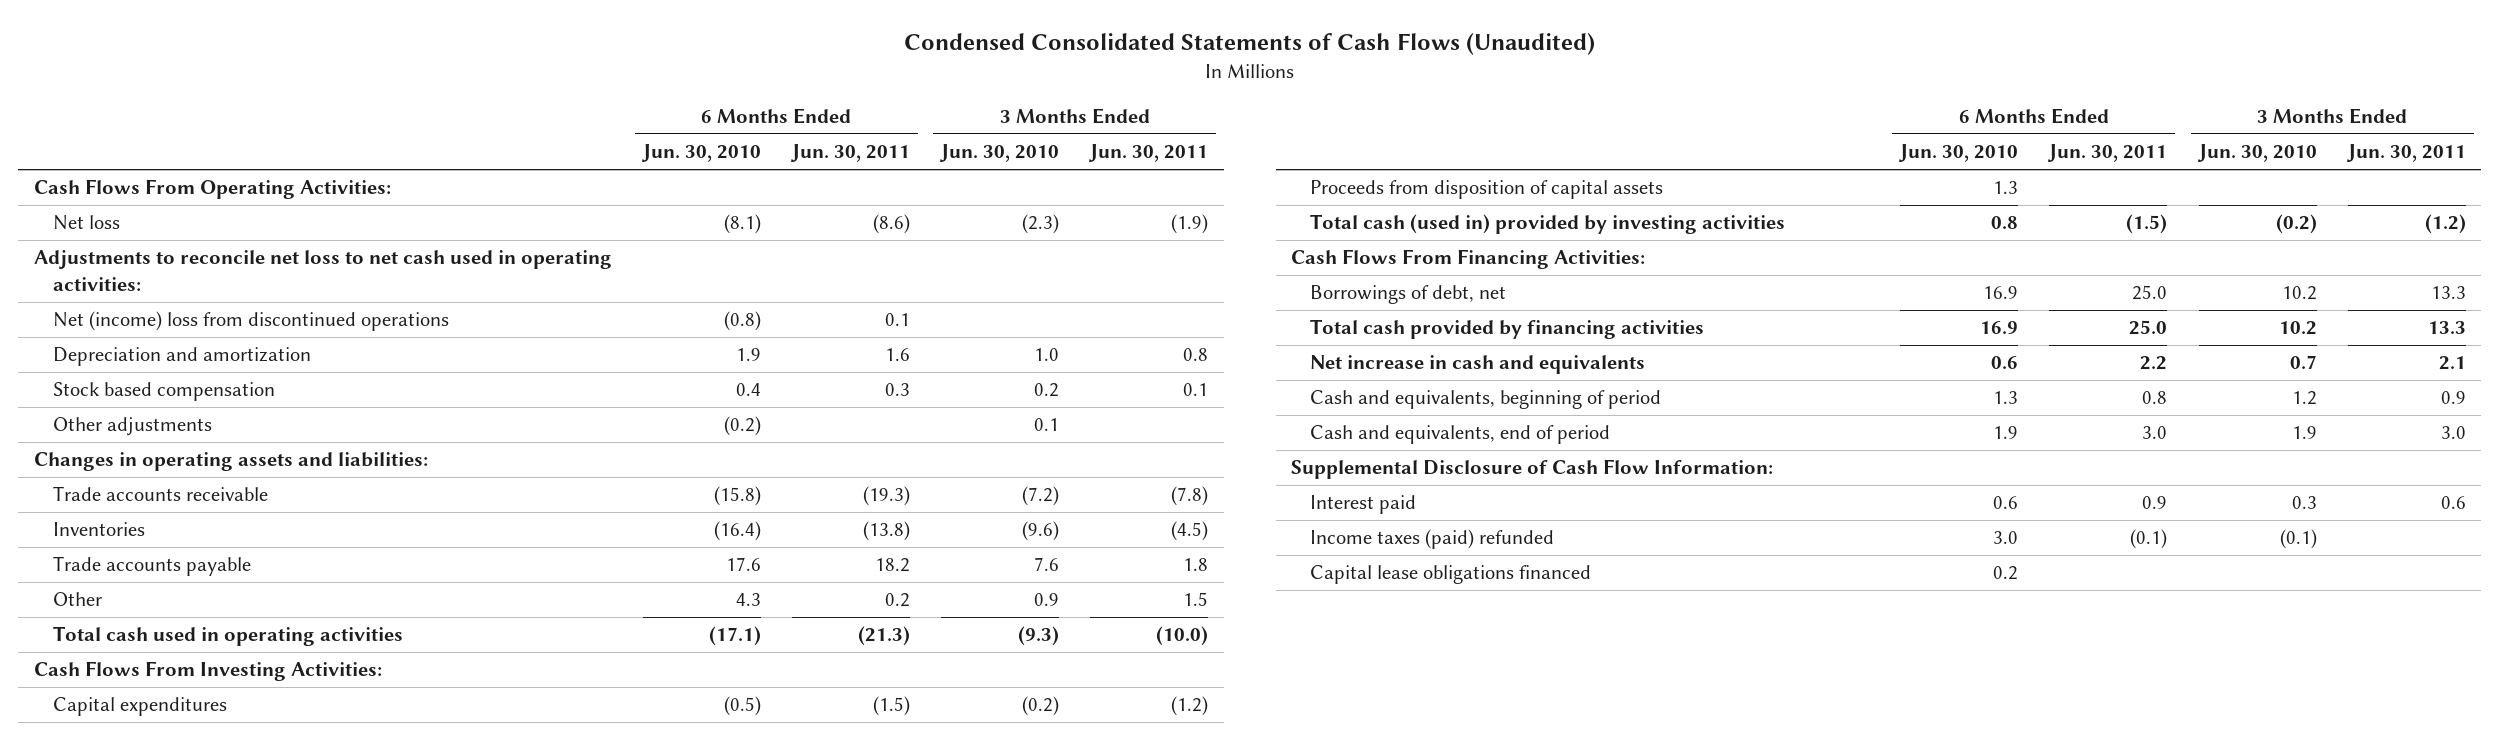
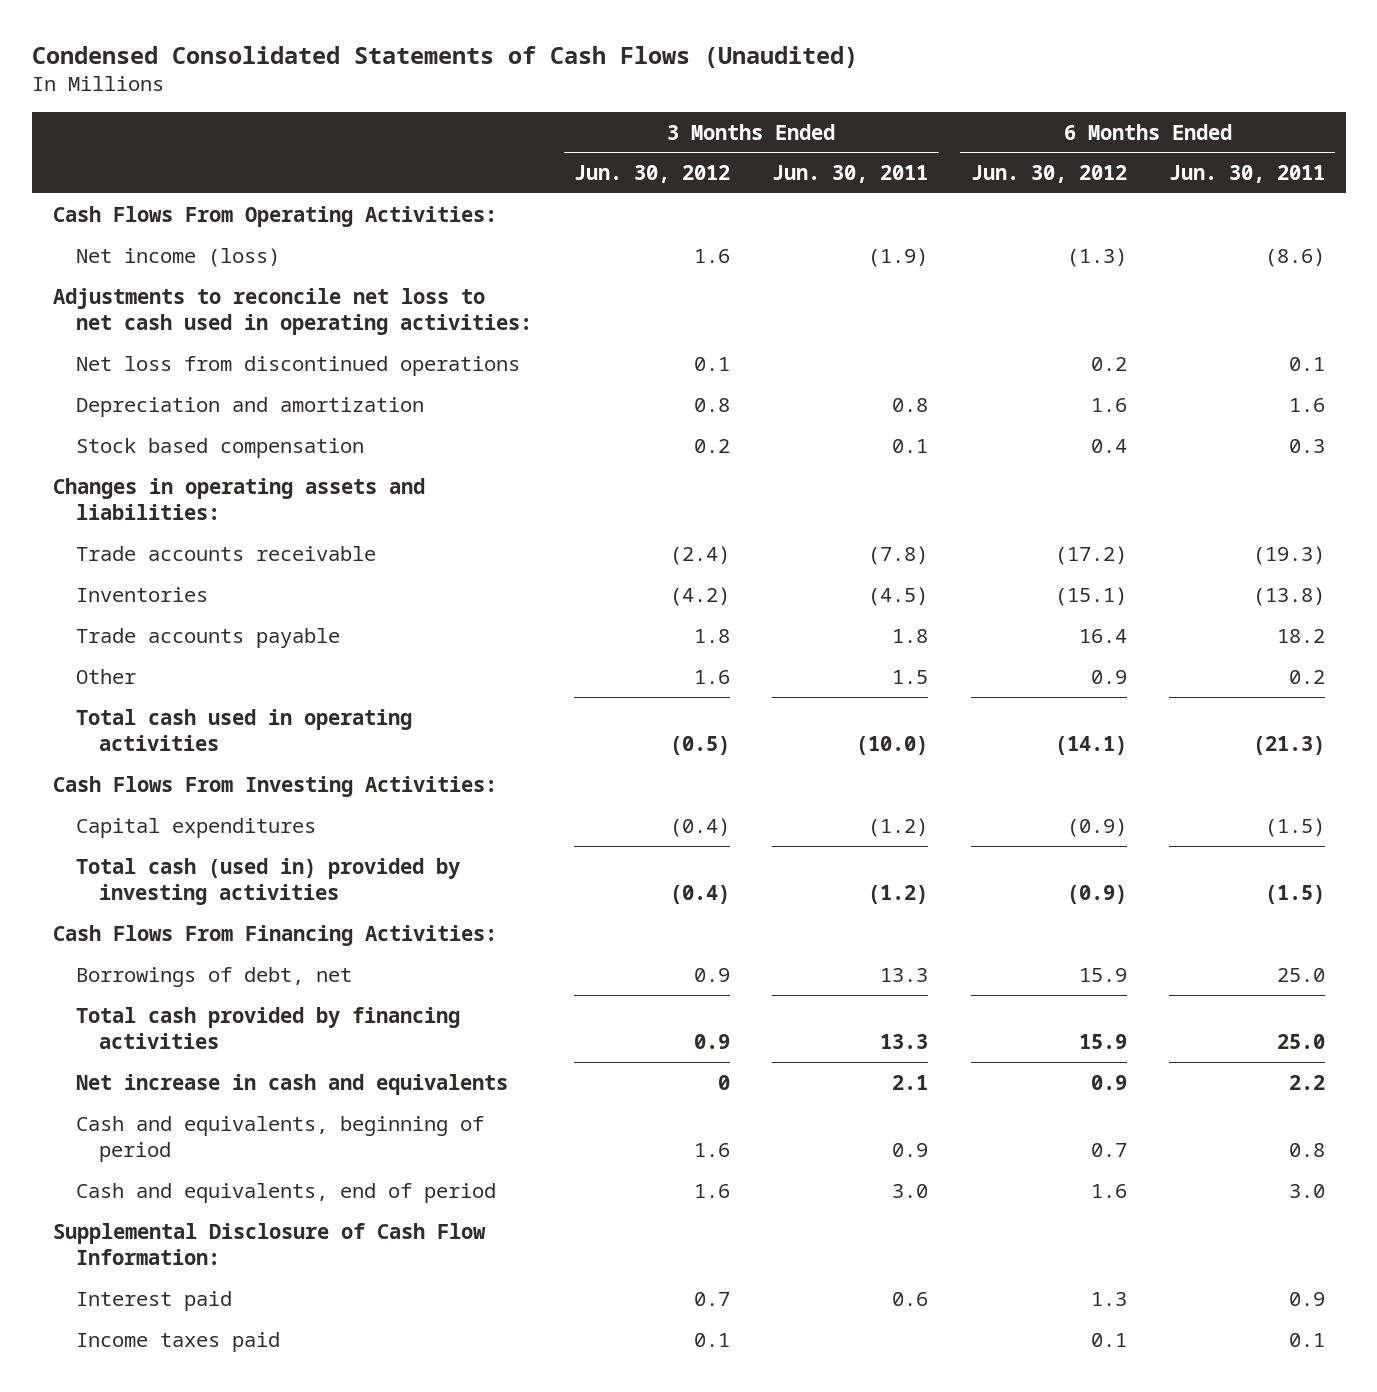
[640,144,761,163] Jun. 30, 2010 -> none
[939,144,1060,163] Jun. 30, 2010 -> none
none -> [574,165,731,184] Jun. 30, 2012
none -> [970,165,1127,184] Jun. 30, 2012
[52,215,120,231] Net loss -> [75,247,280,267] Net income (loss)
[52,311,449,332] Net (income) loss from discontinued operations -> [75,355,520,376] Net loss from discontinued operations
[52,417,212,437] Other adjustments -> none
[1310,180,1664,200] Proceeds from disposition of capital assets -> none
[1310,565,1592,585] Capital lease obligations financed -> none
[1310,529,1555,550] Income taxes (paid) refunded -> [75,1331,280,1352] Income taxes paid
[2130,529,2168,550] (0.1) -> [1288,1332,1325,1347] 0.1

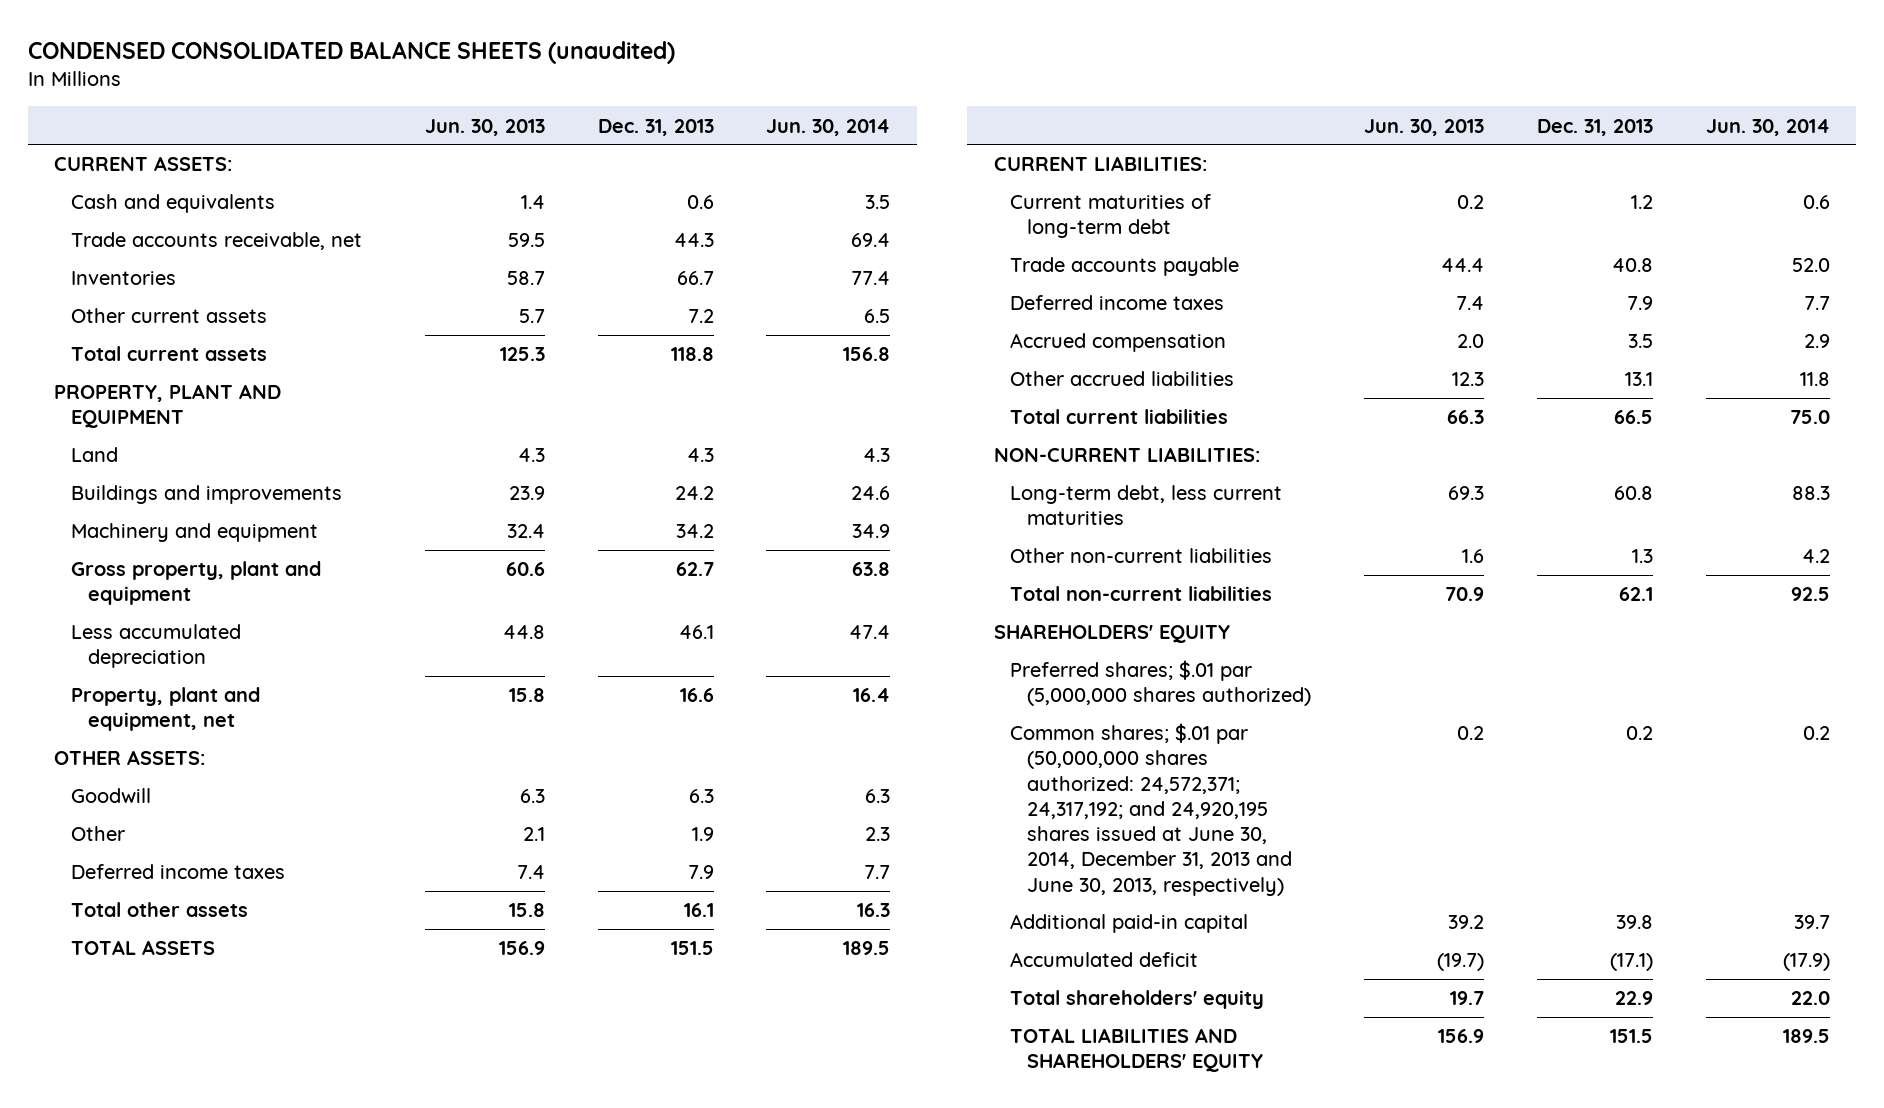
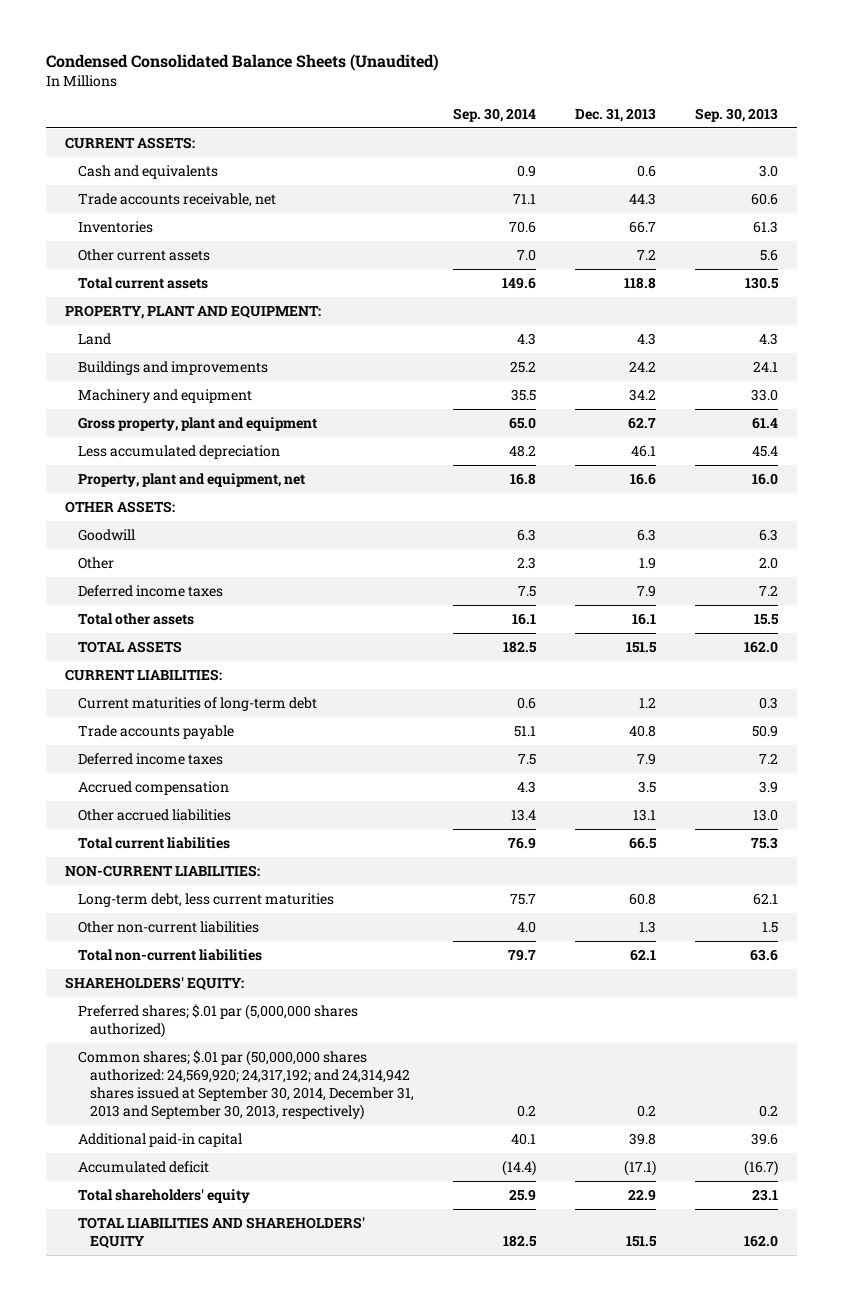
[27,41,675,65] CONDENSED CONSOLIDATED BALANCE SHEETS (unaudited) -> [45,54,439,72] Condensed Consolidated Balance Sheets (Unaudited)
[424,118,545,136] Jun. 30, 2013 -> none
[766,118,891,136] Jun. 30, 2014 -> none
none -> [453,107,537,122] Sep. 30, 2014
none -> [694,107,778,122] Sep. 30, 2013
[54,384,282,429] PROPERTY, PLANT AND EQUIPMENT -> [64,304,321,319] PROPERTY, PLANT AND EQUIPMENT:
[993,624,1230,644] SHAREHOLDERS' EQUITY -> [64,976,244,990] SHAREHOLDERS' EQUITY:
[1010,723,1293,896] Common shares; $.01 par (50,000,000 shares authorized: 24,572,371; 24,317,192; and 24,920,195 shares issued at June 30, 2014, December 31, 2013 and June 30, 2013, respectively) -> [77,1049,415,1120] Common shares; $.01 par (50,000,000 shares authorized: 24,569,920; 24,317,192; and 24,314,942 shares issued at September 30, 2014, December 31, 2013 and September 30, 2013, respectively)

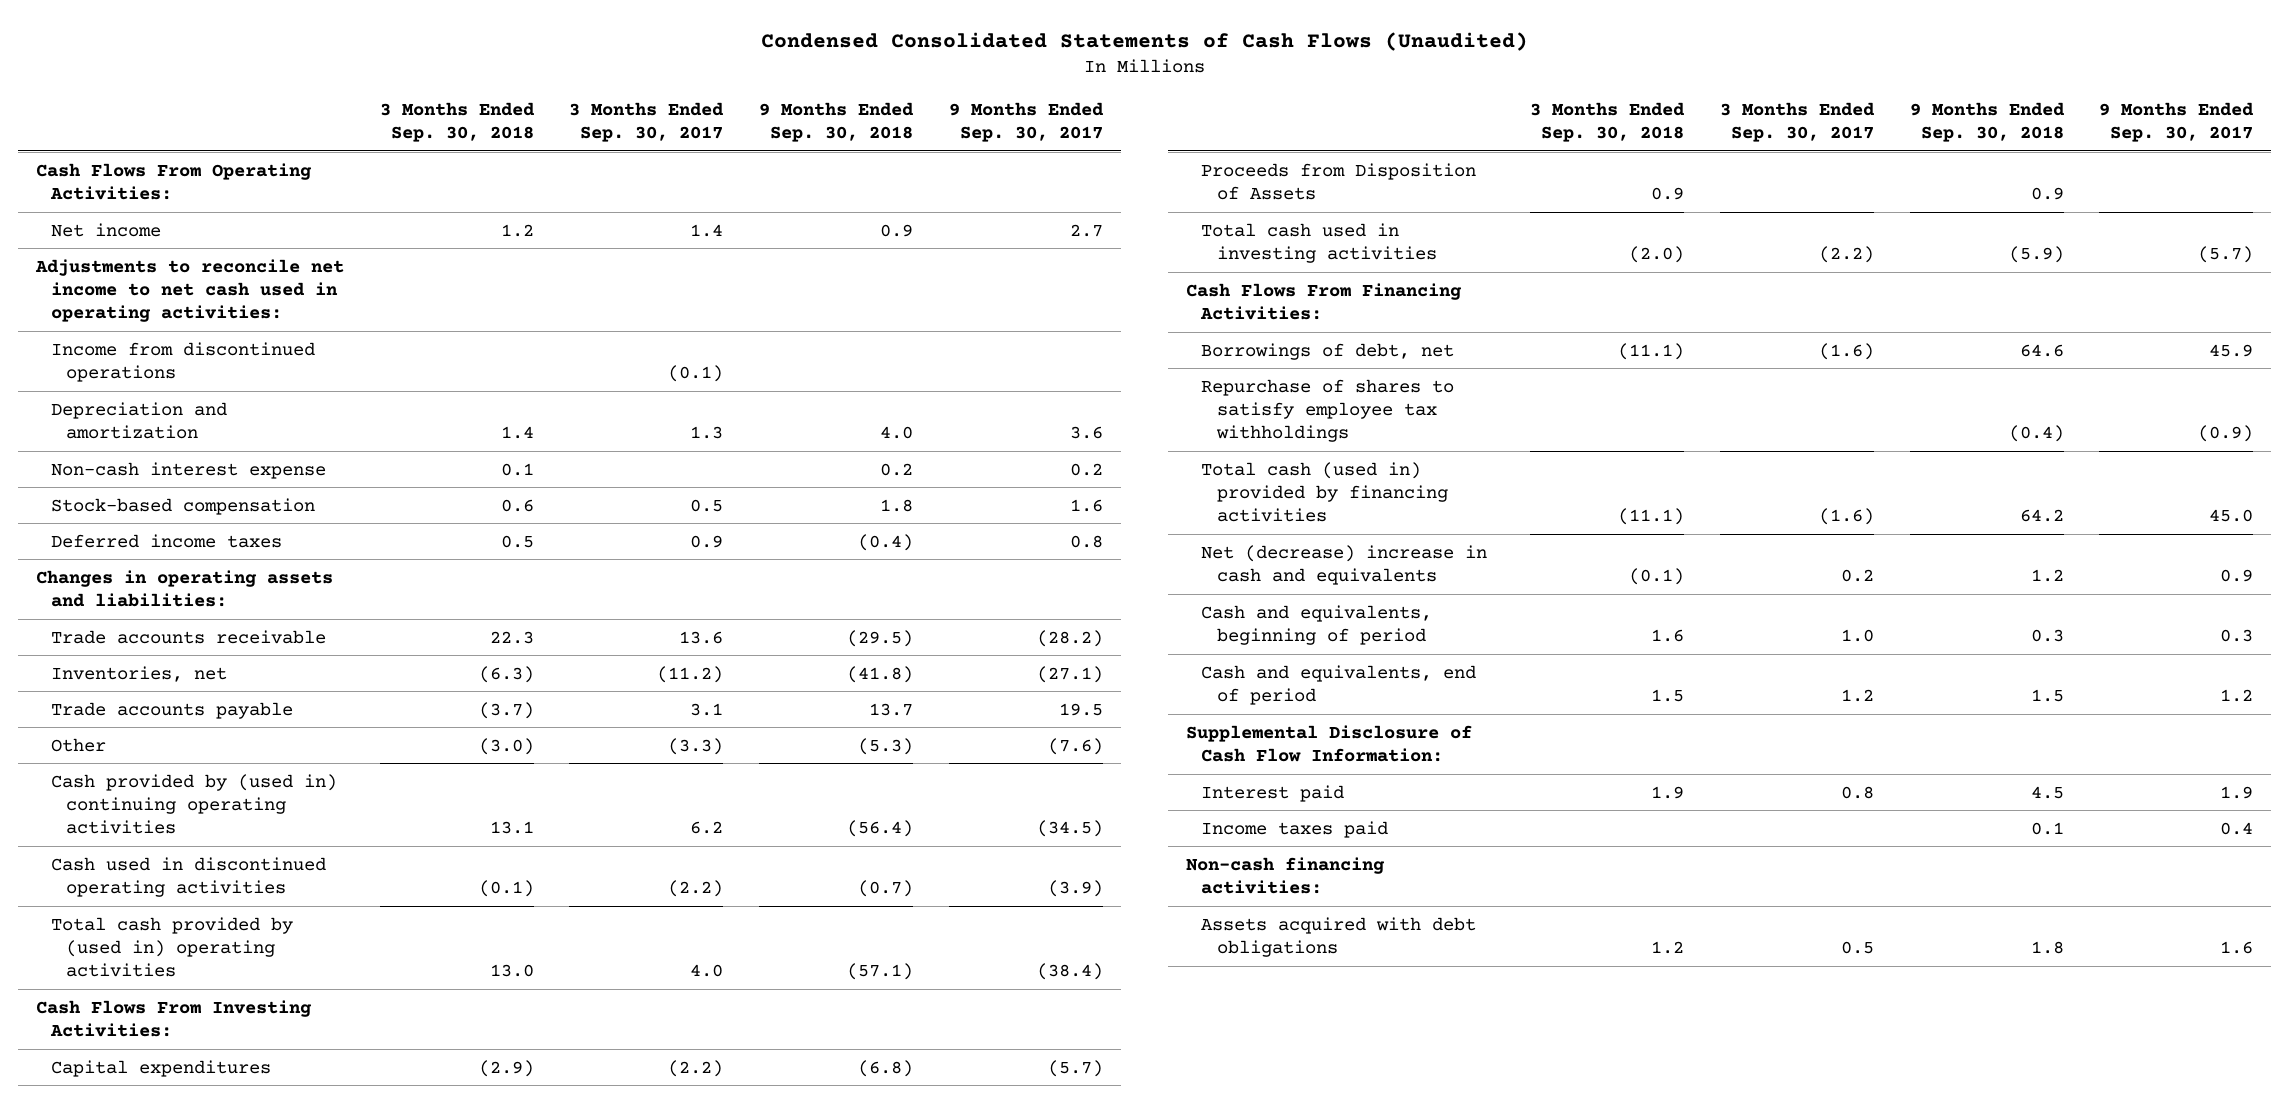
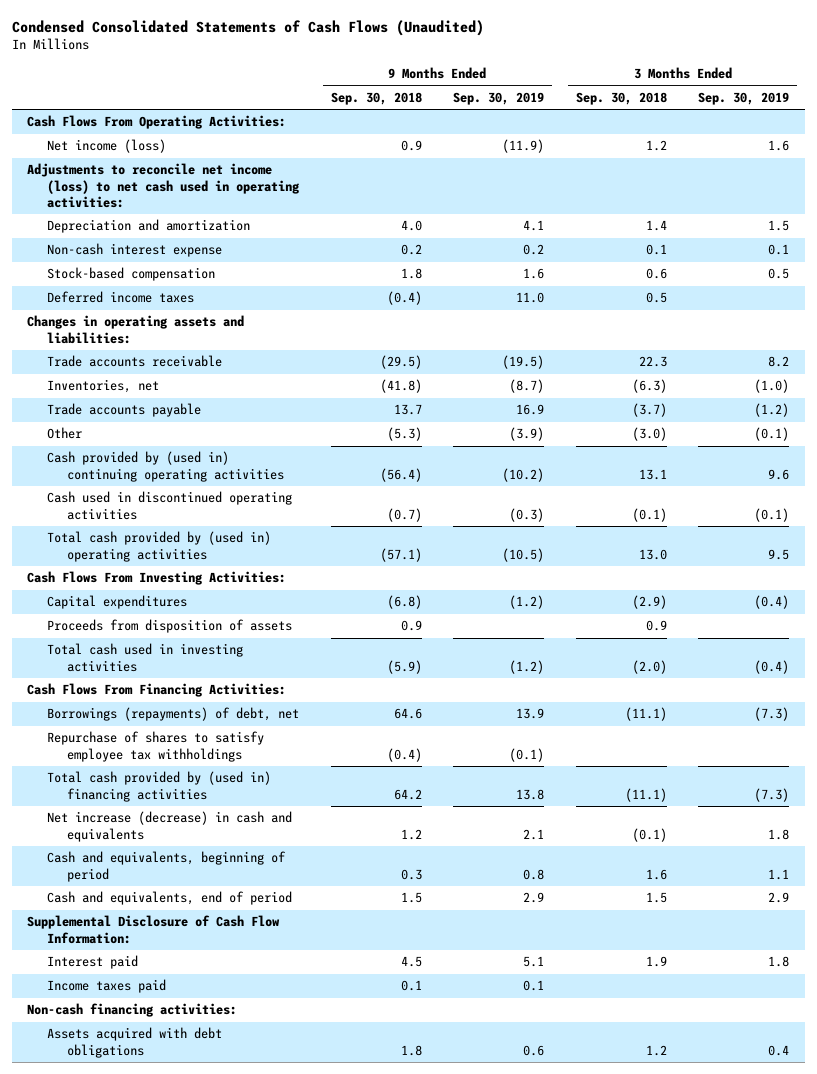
[569,101,725,143] 3 Months Ended Sep. 30, 2017 -> none
[949,101,1105,143] 9 Months Ended Sep. 30, 2017 -> none
none -> [453,91,545,105] Sep. 30, 2019
none -> [698,91,790,105] Sep. 30, 2019
[51,341,316,382] Income from discontinued operations -> none
[51,222,162,237] Net income -> [47,139,167,154] Net income (loss)
[34,258,344,323] Adjustments to reconcile net income to net cash used in operating activities: -> [27,163,301,208] Adjustments to reconcile net income (loss) to net cash used in operating activities:
[1201,162,1477,200] Proceeds from Disposition of Assets -> [47,619,293,634] Proceeds from disposition of assets
[1201,342,1455,360] Borrowings of debt, net -> [47,707,300,722] Borrowings (repayments) of debt, net
[1201,461,1448,523] Total cash (used in) provided by financing activities -> [47,771,272,802] Total cash provided by (used in) financing activities
[1201,544,1488,585] Net (decrease) increase in cash and equivalents -> [47,811,293,842] Net increase (decrease) in cash and equivalents

